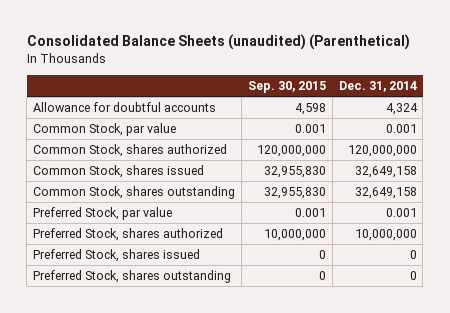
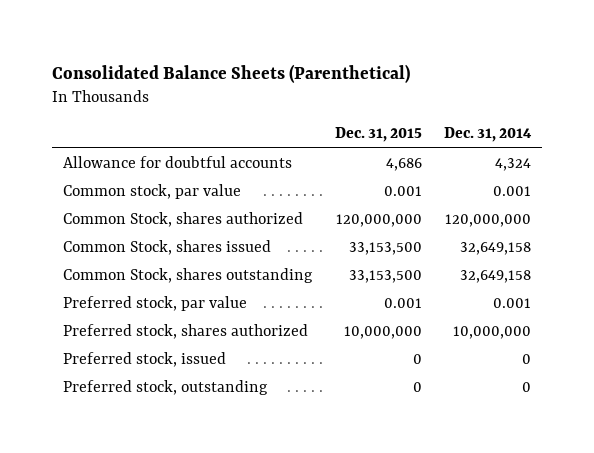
[26,33,410,50] Consolidated Balance Sheets (unaudited) (Parenthetical) -> [51,63,410,83] Consolidated Balance Sheets (Parenthetical)
[247,81,326,94] Sep. 30, 2015 -> none
none -> [334,127,422,143] Dec. 31, 2015
[33,123,177,137] Common Stock, par value -> [63,184,242,200] Common stock, par value
[33,207,173,221] Preferred Stock, par value -> [63,296,248,312] Preferred stock, par value
[33,228,224,242] Preferred Stock, shares authorized -> [63,324,309,340] Preferred stock, shares authorized
[33,249,201,263] Preferred Stock, shares issued -> [63,352,227,368] Preferred stock, issued
[33,270,232,284] Preferred Stock, shares outstanding -> [63,380,269,396] Preferred stock, outstanding

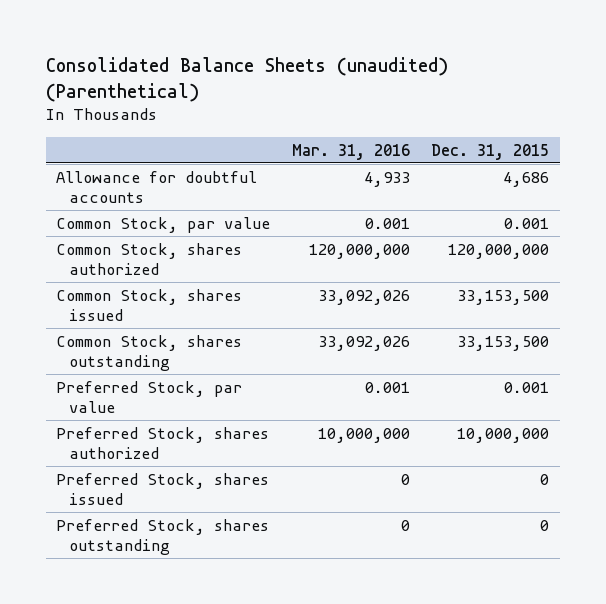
[51,63,410,83] Consolidated Balance Sheets (Parenthetical) -> [45,56,448,102] Consolidated Balance Sheets (unaudited) (Parenthetical)
[444,127,533,143] Dec. 31, 2014 -> none
none -> [291,143,410,160] Mar. 31, 2016
[63,184,242,200] Common stock, par value -> [56,216,271,233] Common Stock, par value
[63,296,248,312] Preferred stock, par value -> [56,380,243,413] Preferred Stock, par value
[63,324,309,340] Preferred stock, shares authorized -> [56,426,270,459] Preferred Stock, shares authorized
[63,352,227,368] Preferred stock, issued -> [56,472,270,505] Preferred Stock, shares issued
[63,380,269,396] Preferred stock, outstanding -> [56,518,270,555] Preferred Stock, shares outstanding

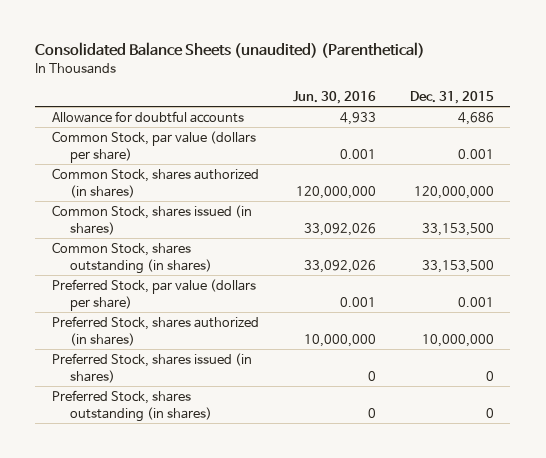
[291,143,410,160] Mar. 31, 2016 -> none
none -> [292,90,376,104] Jun. 30, 2016
[56,216,271,233] Common Stock, par value -> [52,130,257,163] Common Stock, par value (dollars per share)
[56,242,243,275] Common Stock, shares authorized -> [52,167,260,198] Common Stock, shares authorized (in shares)
[56,288,243,321] Common Stock, shares issued -> [52,204,253,235] Common Stock, shares issued (in shares)
[56,334,243,371] Common Stock, shares outstanding -> [52,241,212,274] Common Stock, shares outstanding (in shares)
[56,380,243,413] Preferred Stock, par value -> [52,278,257,311] Preferred Stock, par value (dollars per share)
[56,426,270,459] Preferred Stock, shares authorized -> [52,315,260,346] Preferred Stock, shares authorized (in shares)
[56,472,270,505] Preferred Stock, shares issued -> [52,352,253,383] Preferred Stock, shares issued (in shares)
[56,518,270,555] Preferred Stock, shares outstanding -> [52,389,212,422] Preferred Stock, shares outstanding (in shares)

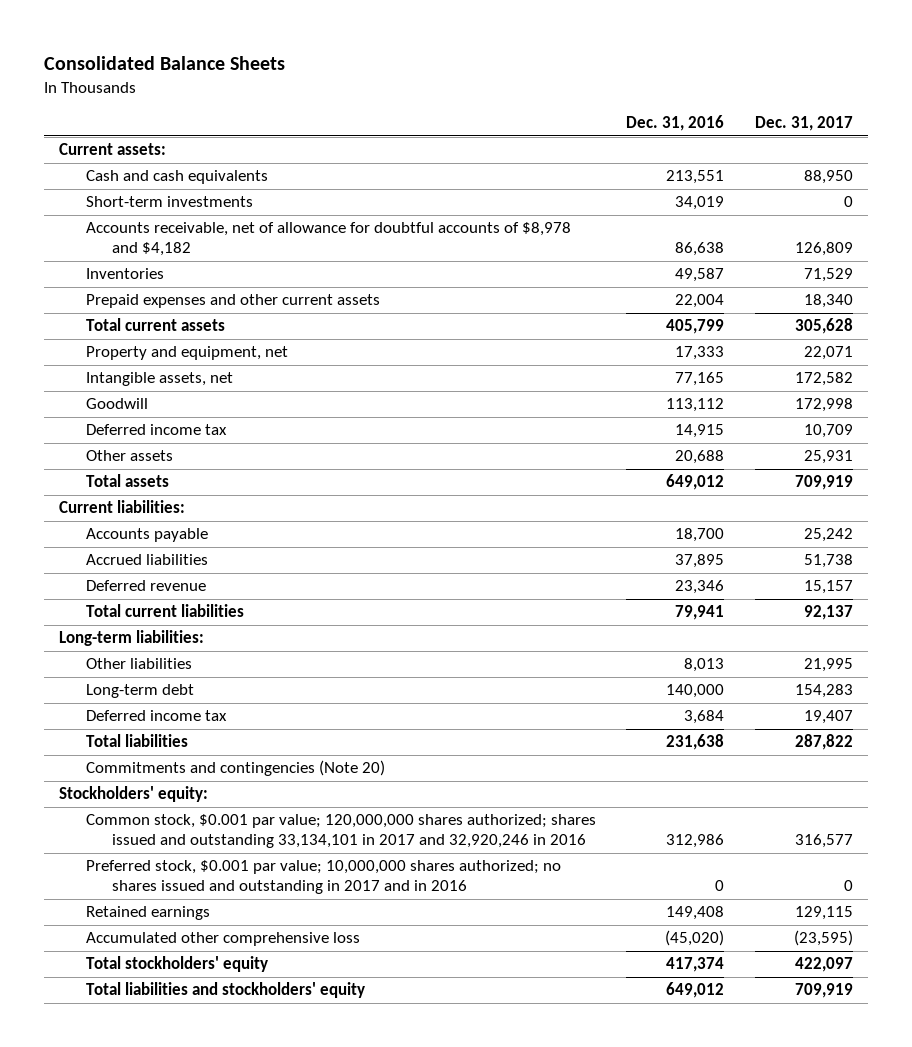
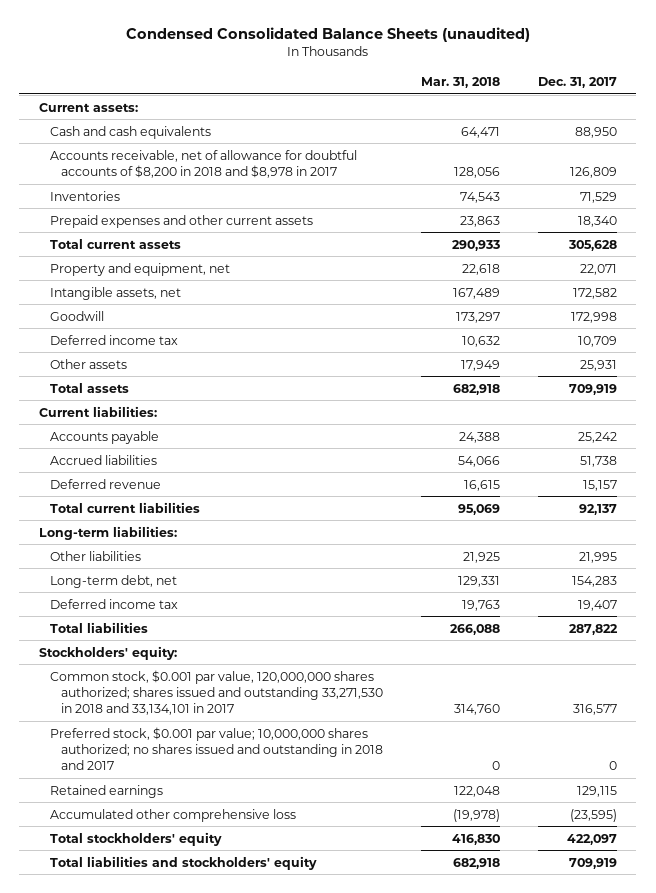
[44,56,286,71] Consolidated Balance Sheets -> [125,27,530,43] Condensed Consolidated Balance Sheets (unaudited)
[626,115,725,132] Dec. 31, 2016 -> none
none -> [421,76,501,88] Mar. 31, 2018
[85,196,253,208] Short-term investments -> none
[85,222,571,257] Accounts receivable, net of allowance for doubtful accounts of $8,978 and $4,182 -> [49,149,357,178] Accounts receivable, net of allowance for doubtful accounts of $8,200 in 2018 and $8,978 in 2017
[85,684,194,699] Long-term debt -> [49,574,177,588] Long-term debt, net
[85,760,385,777] Commitments and contingencies (Note 20) -> none
[85,814,596,849] Common stock, $0.001 par value; 120,000,000 shares authorized; shares issued and outstanding 33,134,101 in 2017 and 32,920,246 in 2016 -> [49,669,383,716] Common stock, $0.001 par value, 120,000,000 shares authorized; shares issued and outstanding 33,271,530 in 2018 and 33,134,101 in 2017
[85,860,561,895] Preferred stock, $0.001 par value; 10,000,000 shares authorized; no shares issued and outstanding in 2017 and in 2016 -> [49,726,383,771] Preferred stock, $0.001 par value; 10,000,000 shares authorized; no shares issued and outstanding in 2018 and 2017

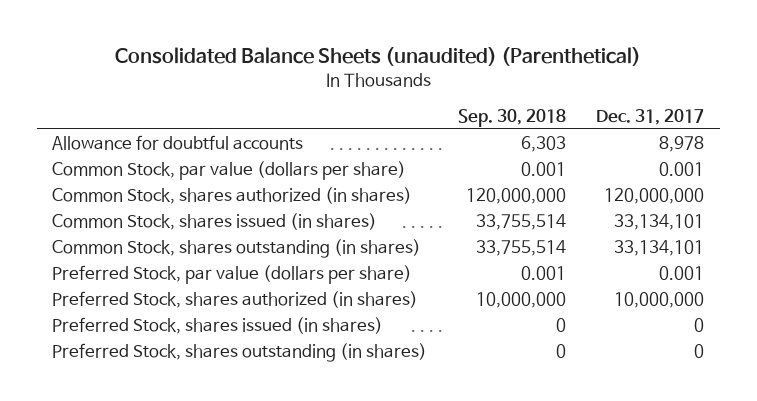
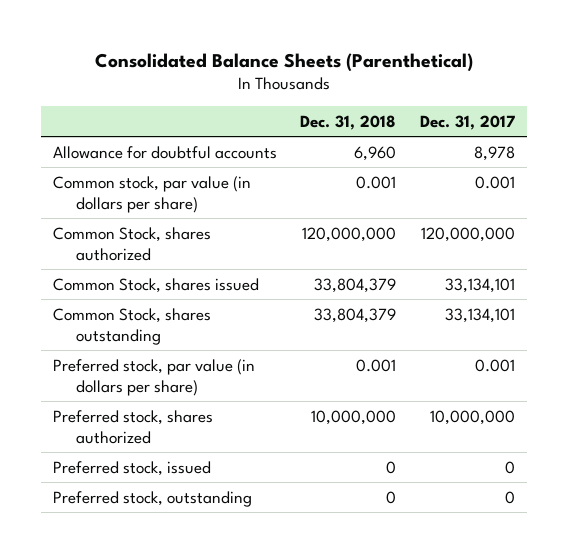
[115,47,642,67] Consolidated Balance Sheets (unaudited) (Parenthetical) -> [94,52,473,72] Consolidated Balance Sheets (Parenthetical)
[457,108,566,127] Sep. 30, 2018 -> none
none -> [300,114,397,130] Dec. 31, 2018
[52,160,407,180] Common Stock, par value (dollars per share) -> [52,175,251,213] Common stock, par value (in dollars per share)
[52,186,413,204] Common Stock, shares authorized (in shares) -> [52,226,211,261] Common Stock, shares authorized
[52,212,378,230] Common Stock, shares issued (in shares) -> [52,277,259,293] Common Stock, shares issued
[52,238,422,258] Common Stock, shares outstanding (in shares) -> [52,307,211,345] Common Stock, shares outstanding
[52,264,413,284] Preferred Stock, par value (dollars per share) -> [52,358,255,396] Preferred stock, par value (in dollars per share)
[52,290,419,308] Preferred Stock, shares authorized (in shares) -> [52,409,213,444] Preferred stock, shares authorized
[52,316,384,334] Preferred Stock, shares issued (in shares) -> [52,460,211,476] Preferred stock, issued
[52,342,428,362] Preferred Stock, shares outstanding (in shares) -> [52,490,252,507] Preferred stock, outstanding

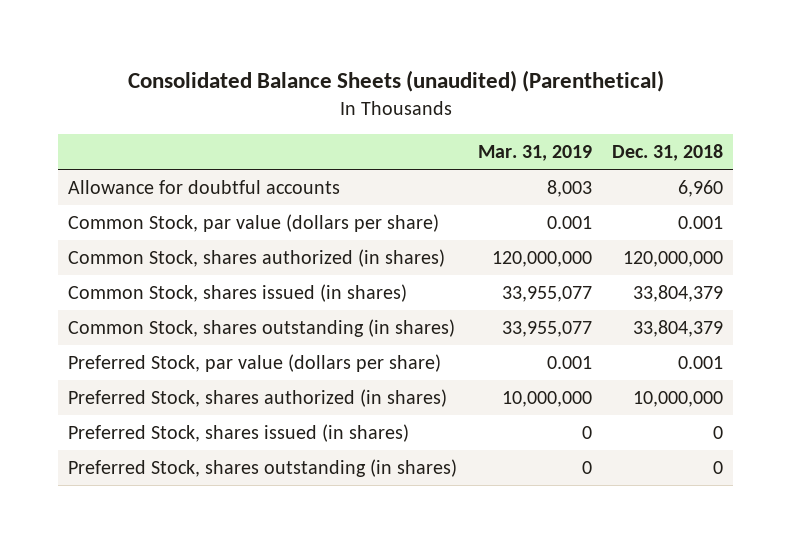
[94,52,473,72] Consolidated Balance Sheets (Parenthetical) -> [127,70,664,93] Consolidated Balance Sheets (unaudited) (Parenthetical)
[420,114,516,130] Dec. 31, 2017 -> none
none -> [477,145,592,162] Mar. 31, 2019
[52,175,251,213] Common stock, par value (in dollars per share) -> [68,213,440,232] Common Stock, par value (dollars per share)
[52,226,211,261] Common Stock, shares authorized -> [68,248,446,267] Common Stock, shares authorized (in shares)
[52,277,259,293] Common Stock, shares issued -> [68,283,408,302] Common Stock, shares issued (in shares)
[52,307,211,345] Common Stock, shares outstanding -> [68,318,456,337] Common Stock, shares outstanding (in shares)
[52,358,255,396] Preferred stock, par value (in dollars per share) -> [68,353,442,372] Preferred Stock, par value (dollars per share)
[52,409,213,444] Preferred stock, shares authorized -> [68,388,448,407] Preferred Stock, shares authorized (in shares)
[52,460,211,476] Preferred stock, issued -> [68,423,410,442] Preferred Stock, shares issued (in shares)
[52,490,252,507] Preferred stock, outstanding -> [68,458,458,477] Preferred Stock, shares outstanding (in shares)

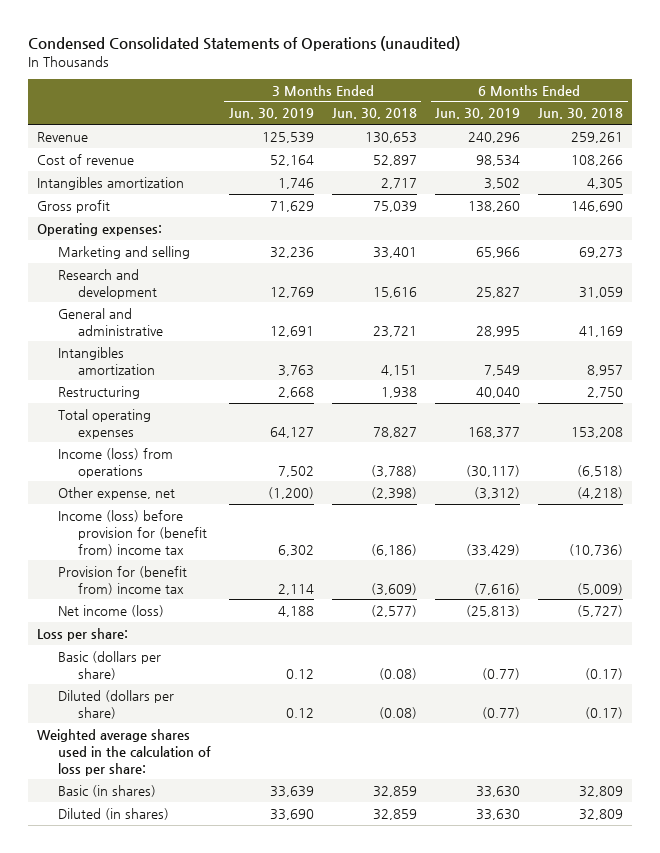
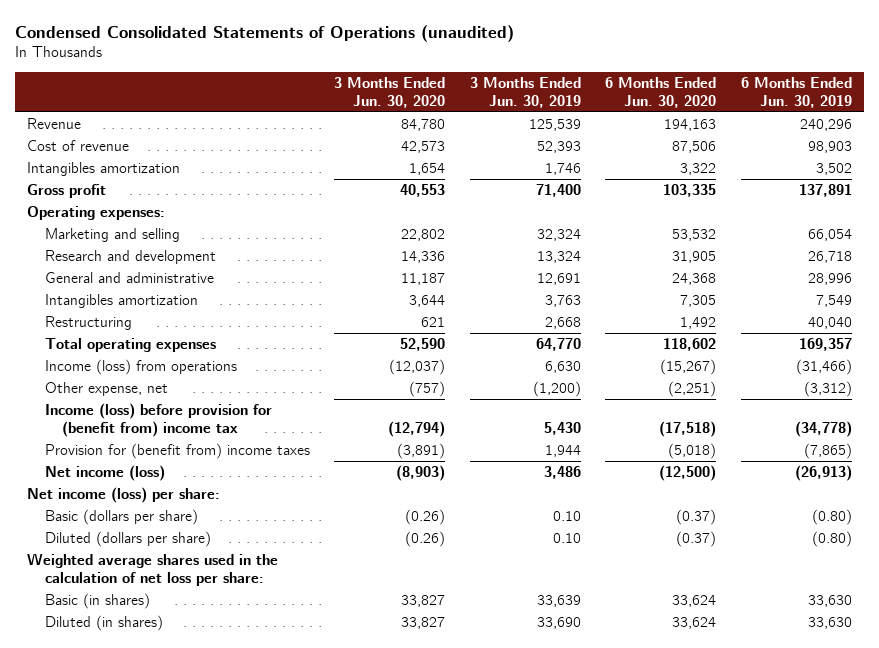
[331,108,417,120] Jun. 30, 2018 -> none
[538,108,624,120] Jun. 30, 2018 -> none
none -> [334,76,446,108] 3 Months Ended Jun. 30, 2020
none -> [605,76,717,108] 6 Months Ended Jun. 30, 2020
[269,154,314,166] 52,164 -> [536,140,581,153] 52,393
[476,154,521,166] 98,534 -> [807,140,852,153] 98,903
[269,200,314,212] 71,629 -> [535,183,581,197] 71,400
[468,200,521,212] 138,260 -> [798,183,852,197] 137,891
[269,246,314,258] 32,236 -> [536,228,581,241] 32,324
[476,246,521,258] 65,966 -> [807,228,852,241] 66,054
[269,286,314,298] 12,769 -> [536,250,581,263] 13,324
[476,286,521,298] 25,827 -> [807,250,852,263] 26,718
[476,325,521,337] 28,995 -> [807,272,852,285] 28,996
[269,426,314,438] 64,127 -> [535,337,581,351] 64,770
[468,426,521,438] 168,377 -> [798,337,852,351] 169,357
[277,465,314,477] 7,502 -> [544,360,581,373] 6,630
[466,464,521,477] (30,117) -> [795,358,852,375] (31,466)
[277,544,314,556] 6,302 -> [543,422,581,436] 5,430
[466,543,521,556] (33,429) -> [794,421,852,438] (34,778)
[57,565,187,595] Provision for (benefit from) income tax -> [44,442,310,459] Provision for (benefit from) income taxes
[277,583,314,595] 2,114 -> [544,444,581,457] 1,944
[474,582,521,595] (7,616) -> [803,442,852,459] (7,865)
[277,605,314,617] 4,188 -> [543,465,581,479] 3,486
[466,604,521,617] (25,813) -> [794,464,852,481] (26,913)
[36,627,128,641] Loss per share: -> [27,486,221,503] Net income (loss) per share:
[285,668,314,679] 0.12 -> [552,510,581,521] 0.10
[482,667,521,680] (0.77) -> [811,508,852,525] (0.80)
[285,707,314,718] 0.12 -> [552,532,581,543] 0.10
[482,706,521,719] (0.77) -> [811,530,852,547] (0.80)
[36,728,211,776] Weighted average shares used in the calculation of loss per share: -> [27,552,279,587] Weighted average shares used in the calculation of net loss per share:

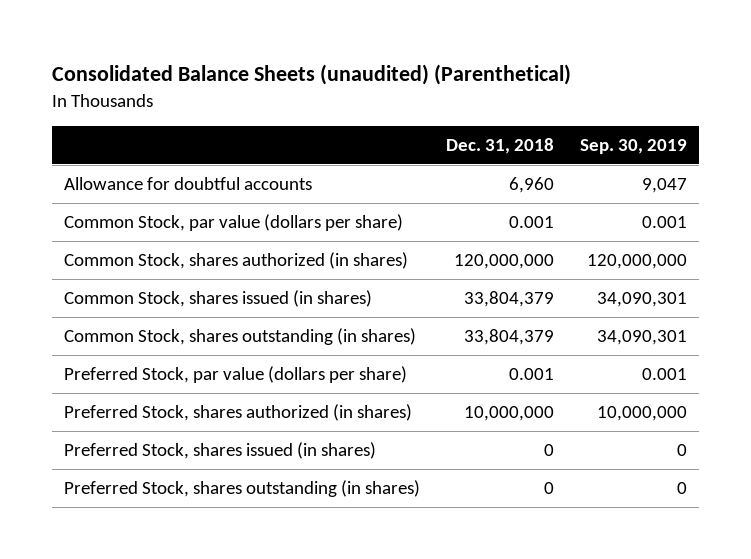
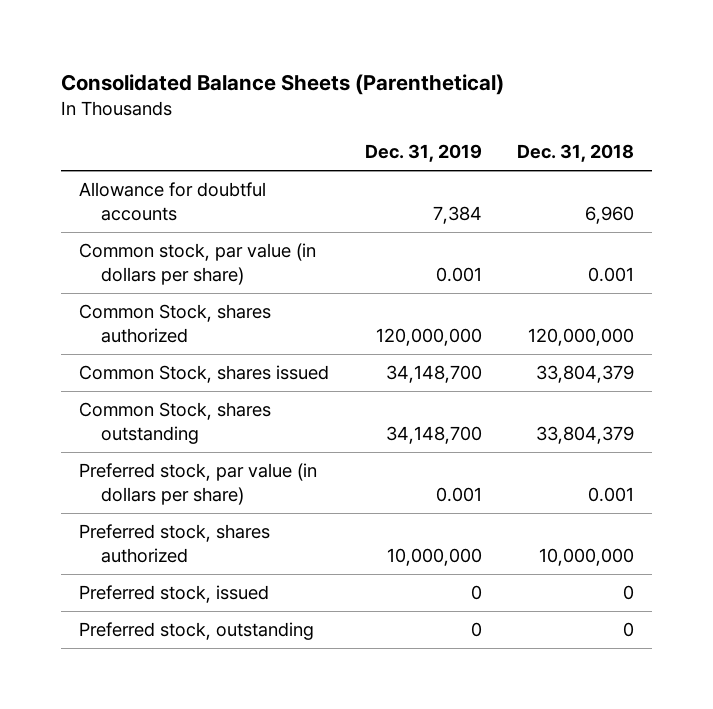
[51,64,571,86] Consolidated Balance Sheets (unaudited) (Parenthetical) -> [61,73,505,95] Consolidated Balance Sheets (Parenthetical)
[579,138,687,154] Sep. 30, 2019 -> none
none -> [364,144,482,163] Dec. 31, 2019
[64,214,404,232] Common Stock, par value (dollars per share) -> [79,243,317,285] Common stock, par value (in dollars per share)
[64,252,409,270] Common Stock, shares authorized (in shares) -> [79,304,272,343] Common Stock, shares authorized
[64,290,373,308] Common Stock, shares issued (in shares) -> [79,365,330,384] Common Stock, shares issued
[64,328,417,346] Common Stock, shares outstanding (in shares) -> [79,402,272,444] Common Stock, shares outstanding
[64,366,408,384] Preferred Stock, par value (dollars per share) -> [79,463,318,505] Preferred stock, par value (in dollars per share)
[64,404,413,422] Preferred Stock, shares authorized (in shares) -> [79,524,271,563] Preferred stock, shares authorized
[64,442,377,460] Preferred Stock, shares issued (in shares) -> [79,585,270,604] Preferred stock, issued
[64,480,421,498] Preferred Stock, shares outstanding (in shares) -> [79,622,315,641] Preferred stock, outstanding

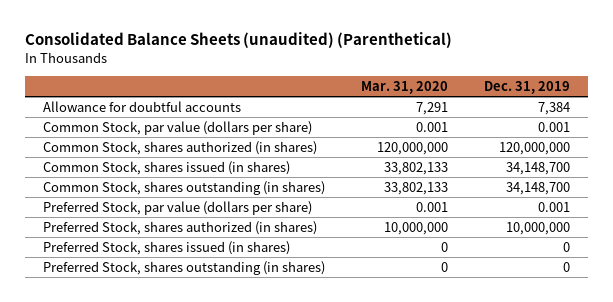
[61,73,505,95] Consolidated Balance Sheets (Parenthetical) -> [25,32,453,49] Consolidated Balance Sheets (unaudited) (Parenthetical)
[517,144,635,163] Dec. 31, 2018 -> none
none -> [361,81,449,95] Mar. 31, 2020
[79,243,317,285] Common stock, par value (in dollars per share) -> [43,120,313,135] Common Stock, par value (dollars per share)
[79,304,272,343] Common Stock, shares authorized -> [43,140,318,155] Common Stock, shares authorized (in shares)
[79,365,330,384] Common Stock, shares issued -> [43,160,291,175] Common Stock, shares issued (in shares)
[79,402,272,444] Common Stock, shares outstanding -> [43,180,326,195] Common Stock, shares outstanding (in shares)
[79,463,318,505] Preferred stock, par value (in dollars per share) -> [43,200,313,215] Preferred Stock, par value (dollars per share)
[79,524,271,563] Preferred stock, shares authorized -> [43,220,318,235] Preferred Stock, shares authorized (in shares)
[79,585,270,604] Preferred stock, issued -> [43,240,291,255] Preferred Stock, shares issued (in shares)
[79,622,315,641] Preferred stock, outstanding -> [43,260,326,275] Preferred Stock, shares outstanding (in shares)

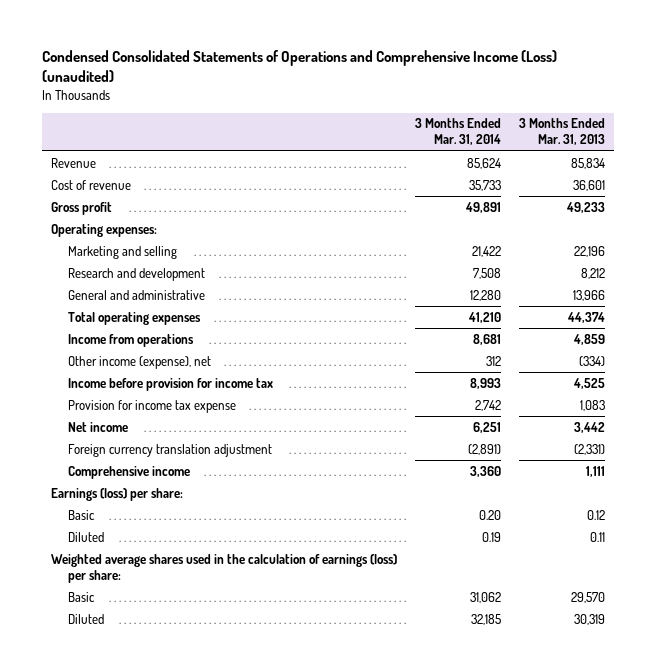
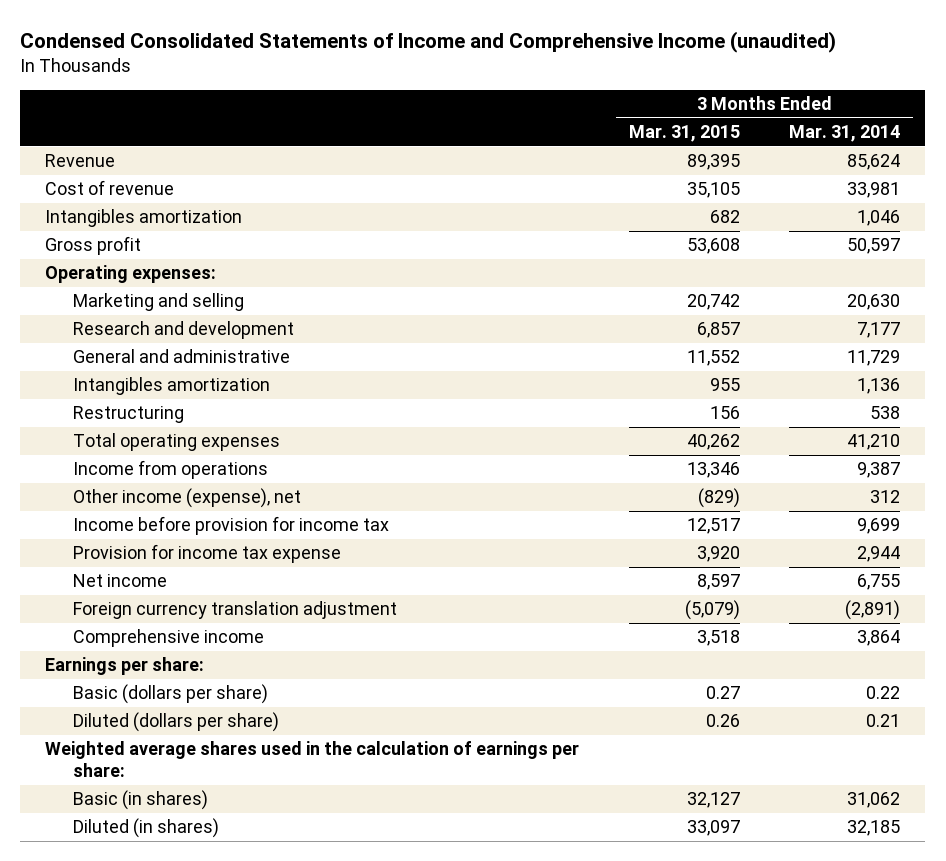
[41,49,557,83] Condensed Consolidated Statements of Operations and Comprehensive Income (Loss) (unaudited) -> [20,31,837,54] Condensed Consolidated Statements of Income and Comprehensive Income (unaudited)
[519,118,606,146] 3 Months Ended Mar. 31, 2013 -> none
none -> [628,124,740,142] Mar. 31, 2015
[468,179,501,191] 35,733 -> [847,182,901,199] 33,981
none -> [45,209,243,228] Intangibles amortization
[464,201,501,213] 49,891 -> [847,238,901,255] 50,597
[471,245,501,257] 21,422 -> [847,294,901,311] 20,630
[472,267,501,279] 7,508 -> [857,322,901,339] 7,177
[469,289,501,301] 12,280 -> [847,350,901,367] 11,729
none -> [73,377,271,396] Intangibles amortization
none -> [73,406,185,424] Restructuring
[472,333,501,345] 8,681 -> [857,462,901,479] 9,387
[469,377,501,389] 8,993 -> [857,518,901,535] 9,699
[474,399,501,411] 2,742 -> [857,546,901,563] 2,944
[472,421,501,433] 6,251 -> [857,574,901,591] 6,755
[469,465,501,477] 3,360 -> [857,630,901,647] 3,864
[50,487,183,501] Earnings (loss) per share: -> [45,657,205,676] Earnings per share:
[68,509,96,520] Basic -> [73,684,269,705] Basic (dollars per share)
[478,509,501,520] 0.20 -> [866,686,901,700] 0.22
[68,531,105,542] Diluted -> [73,712,280,733] Diluted (dollars per share)
[481,531,501,542] 0.19 -> [866,714,901,728] 0.21
[50,553,397,583] Weighted average shares used in the calculation of earnings (loss) per share: -> [45,741,580,778] Weighted average shares used in the calculation of earnings per share:
[68,591,96,602] Basic -> [73,790,209,811] Basic (in shares)
[68,613,105,624] Diluted -> [73,818,220,839] Diluted (in shares)

